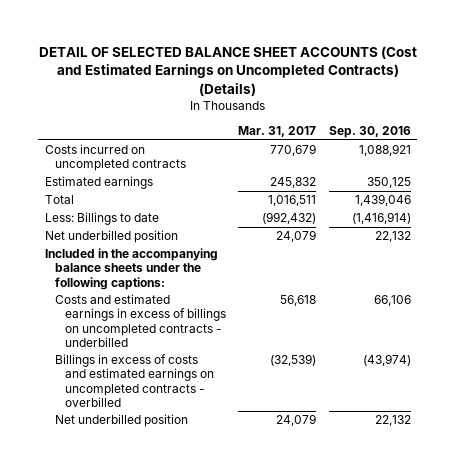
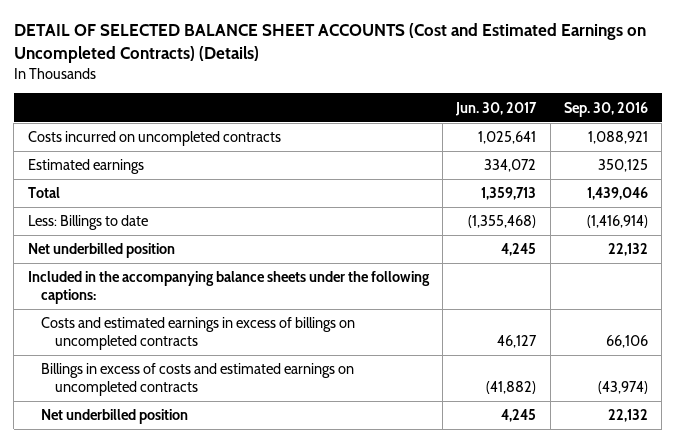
[238,126,317,138] Mar. 31, 2017 -> none
none -> [455,101,538,116] Jun. 30, 2017
[54,294,226,347] Costs and estimated earnings in excess of billings on uncompleted contracts - underbilled -> [41,317,356,351] Costs and estimated earnings in excess of billings on uncompleted contracts
[54,354,214,407] Billings in excess of costs and estimated earnings on uncompleted contracts - overbilled -> [41,363,355,397] Billings in excess of costs and estimated earnings on uncompleted contracts

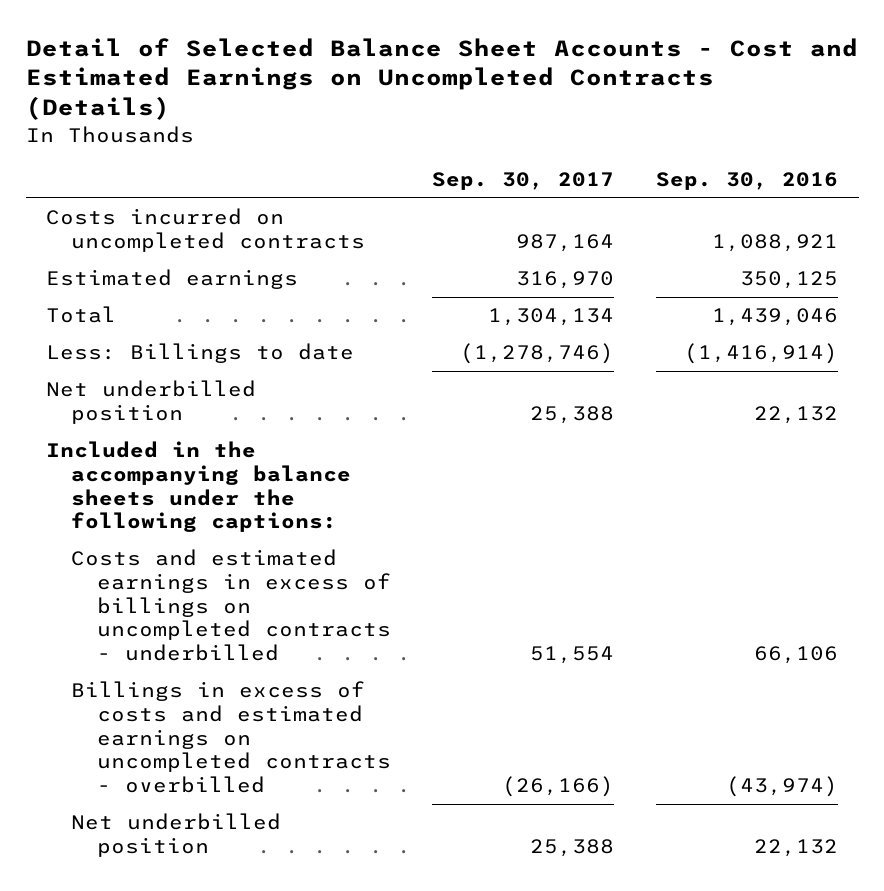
[13,23,646,64] DETAIL OF SELECTED BALANCE SHEET ACCOUNTS (Cost and Estimated Earnings on Uncompleted Contracts) (Details) -> [25,37,858,121] Detail of Selected Balance Sheet Accounts - Cost and Estimated Earnings on Uncompleted Contracts (Details)
[455,101,538,116] Jun. 30, 2017 -> none
none -> [432,172,615,191] Sep. 30, 2017
[41,317,356,351] Costs and estimated earnings in excess of billings on uncompleted contracts -> [71,549,391,661] Costs and estimated earnings in excess of billings on uncompleted contracts - underbilled
[41,363,355,397] Billings in excess of costs and estimated earnings on uncompleted contracts -> [71,681,391,793] Billings in excess of costs and estimated earnings on uncompleted contracts - overbilled

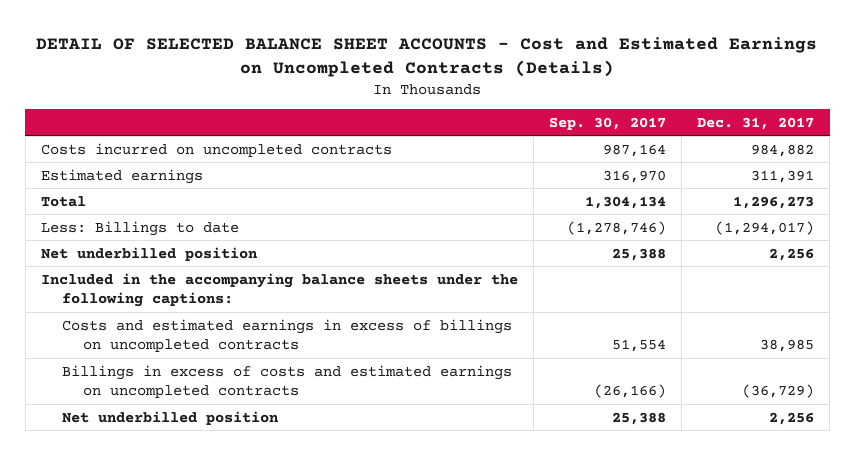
[25,37,858,121] Detail of Selected Balance Sheet Accounts - Cost and Estimated Earnings on Uncompleted Contracts (Details) -> [36,37,818,78] DETAIL OF SELECTED BALANCE SHEET ACCOUNTS - Cost and Estimated Earnings on Uncompleted Contracts (Details)
[656,172,839,191] Sep. 30, 2016 -> none
none -> [697,116,815,130] Dec. 31, 2017
[71,549,391,661] Costs and estimated earnings in excess of billings on uncompleted contracts - underbilled -> [61,318,512,353] Costs and estimated earnings in excess of billings on uncompleted contracts
[71,681,391,793] Billings in excess of costs and estimated earnings on uncompleted contracts - overbilled -> [61,364,512,399] Billings in excess of costs and estimated earnings on uncompleted contracts

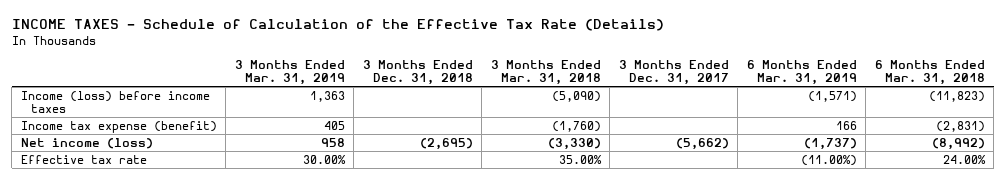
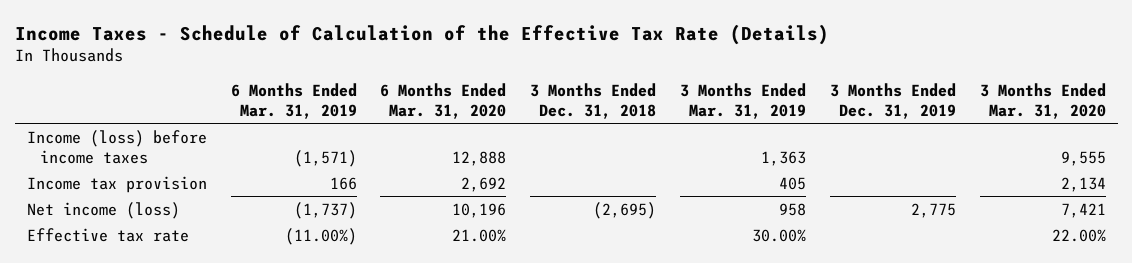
[11,19,664,32] INCOME TAXES - Schedule of Calculation of the Effective Tax Rate (Details) -> [14,23,829,45] Income Taxes - Schedule of Calculation of the Effective Tax Rate (Details)
[490,60,601,86] 3 Months Ended Mar. 31, 2018 -> none
[618,60,729,86] 3 Months Ended Dec. 31, 2017 -> none
[874,60,985,86] 6 Months Ended Mar. 31, 2018 -> none
none -> [380,82,507,119] 6 Months Ended Mar. 31, 2020
none -> [829,82,956,119] 3 Months Ended Dec. 31, 2019
none -> [979,82,1106,119] 3 Months Ended Mar. 31, 2020
[20,120,217,133] Income tax expense (benefit) -> [26,175,207,193] Income tax provision

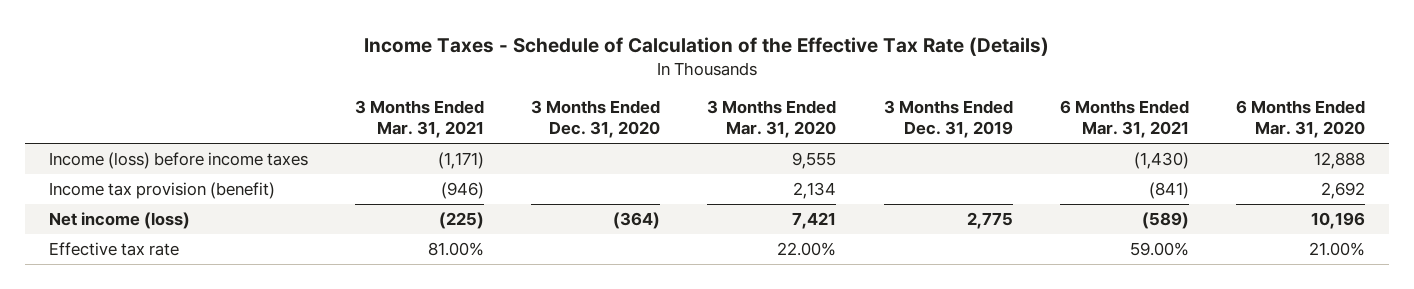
[230,82,357,119] 6 Months Ended Mar. 31, 2019 -> none
[530,82,657,119] 3 Months Ended Dec. 31, 2018 -> none
[680,82,807,119] 3 Months Ended Mar. 31, 2019 -> none
none -> [354,99,484,138] 3 Months Ended Mar. 31, 2021
none -> [531,99,661,138] 3 Months Ended Dec. 31, 2020
none -> [1059,99,1189,138] 6 Months Ended Mar. 31, 2021
[26,175,207,193] Income tax provision -> [48,182,275,200] Income tax provision (benefit)

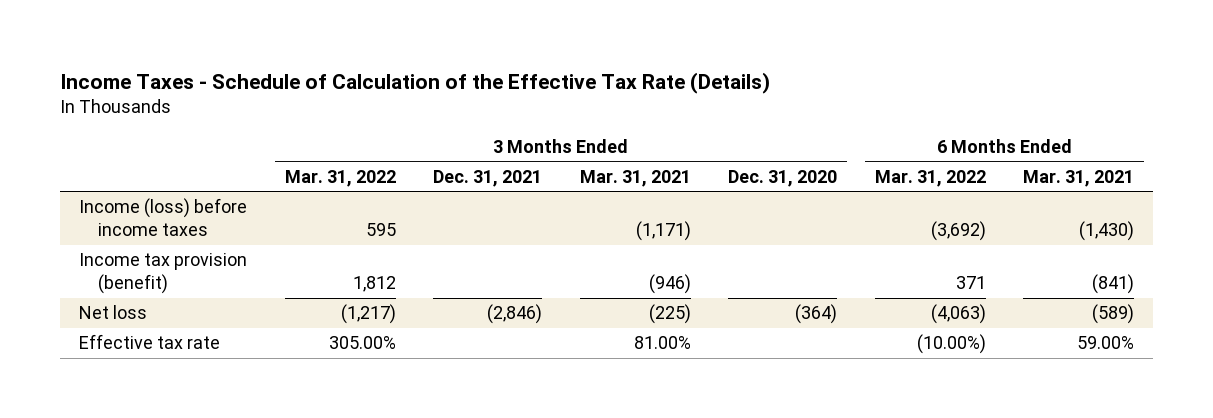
[707,99,837,138] 3 Months Ended Mar. 31, 2020 -> none
[883,99,1013,138] 3 Months Ended Dec. 31, 2019 -> none
[1236,99,1366,138] 6 Months Ended Mar. 31, 2020 -> none
none -> [284,169,396,187] Mar. 31, 2022
none -> [433,169,543,187] Dec. 31, 2021
none -> [874,169,986,187] Mar. 31, 2022
[48,212,190,230] Net income (loss) -> [79,305,148,320] Net loss

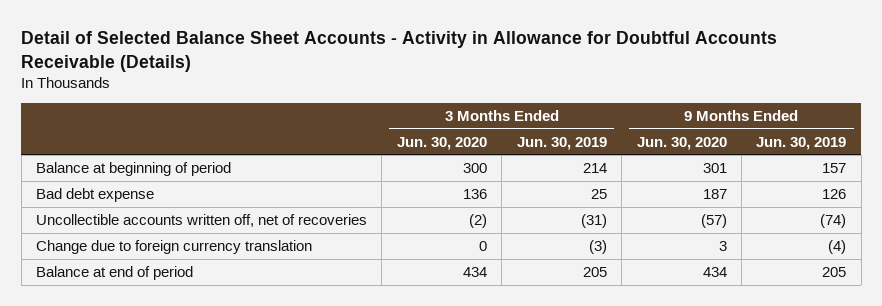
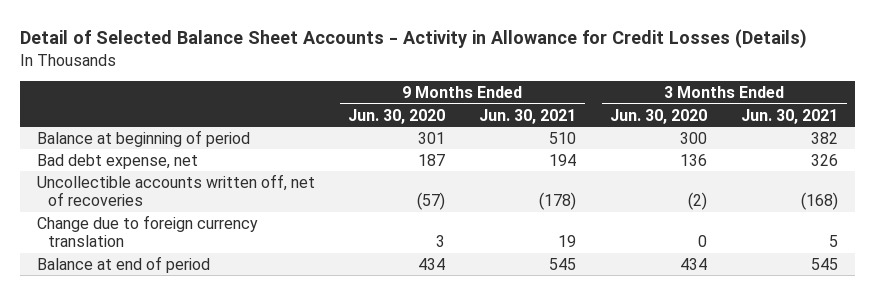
[21,31,778,72] Detail of Selected Balance Sheet Accounts - Activity in Allowance for Doubtful Accounts Receivable (Details) -> [19,29,807,49] Detail of Selected Balance Sheet Accounts - Activity in Allowance for Credit Losses (Details)
[516,136,607,150] Jun. 30, 2019 -> none
[756,136,847,150] Jun. 30, 2019 -> none
none -> [479,108,577,124] Jun. 30, 2021
none -> [741,108,839,124] Jun. 30, 2021
[36,187,155,202] Bad debt expense -> [36,153,198,169] Bad debt expense, net

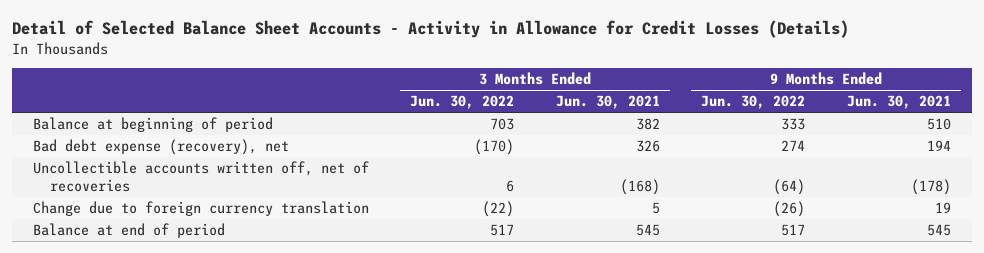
[348,108,446,124] Jun. 30, 2020 -> none
[610,108,708,124] Jun. 30, 2020 -> none
none -> [410,95,515,110] Jun. 30, 2022
none -> [701,95,806,110] Jun. 30, 2022
[36,153,198,169] Bad debt expense, net -> [32,139,289,156] Bad debt expense (recovery), net

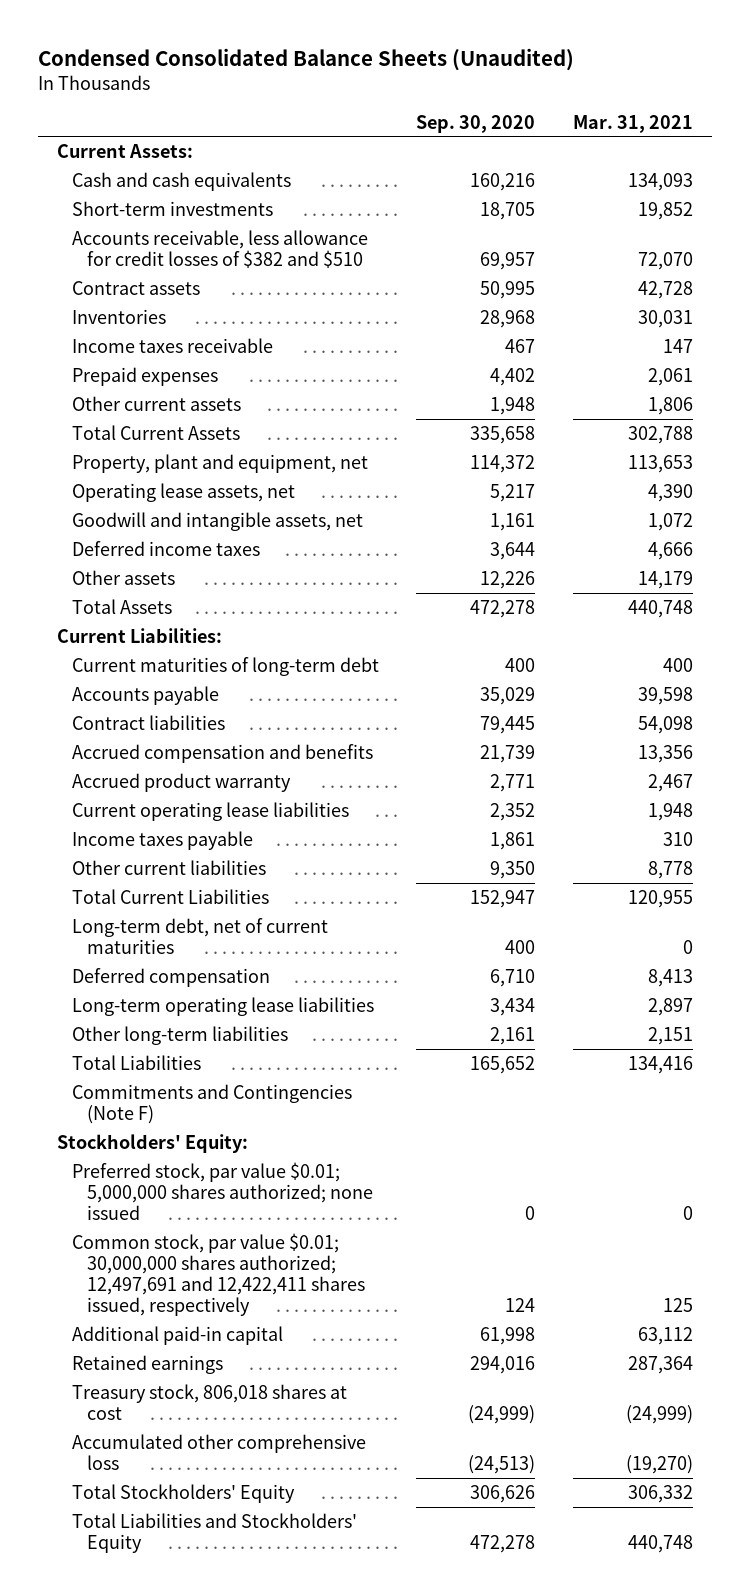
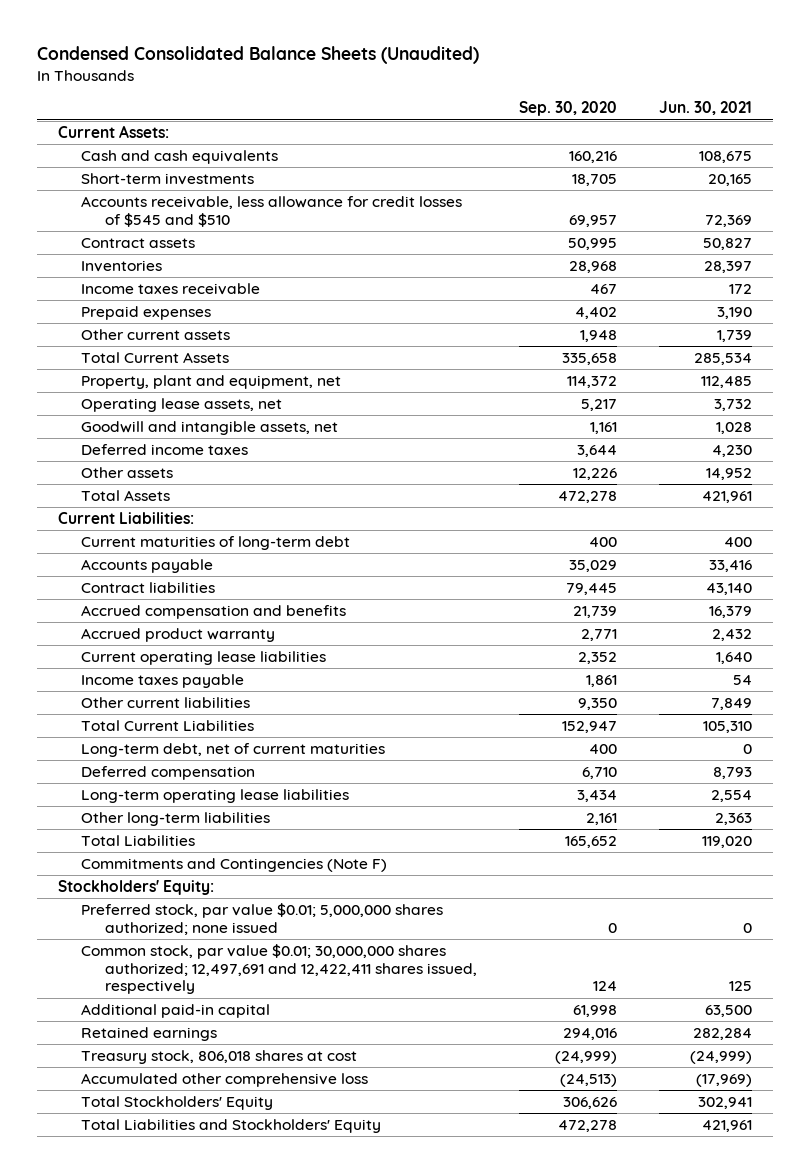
[573,114,694,133] Mar. 31, 2021 -> none
none -> [658,101,752,116] Jun. 30, 2021
[71,229,368,268] Accounts receivable, less allowance for credit losses of $382 and $510 -> [81,196,463,227] Accounts receivable, less allowance for credit losses of $545 and $510

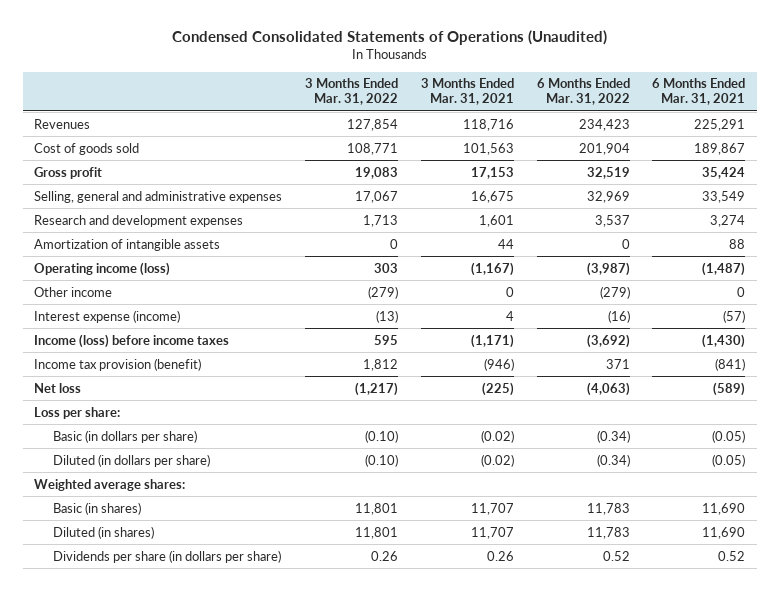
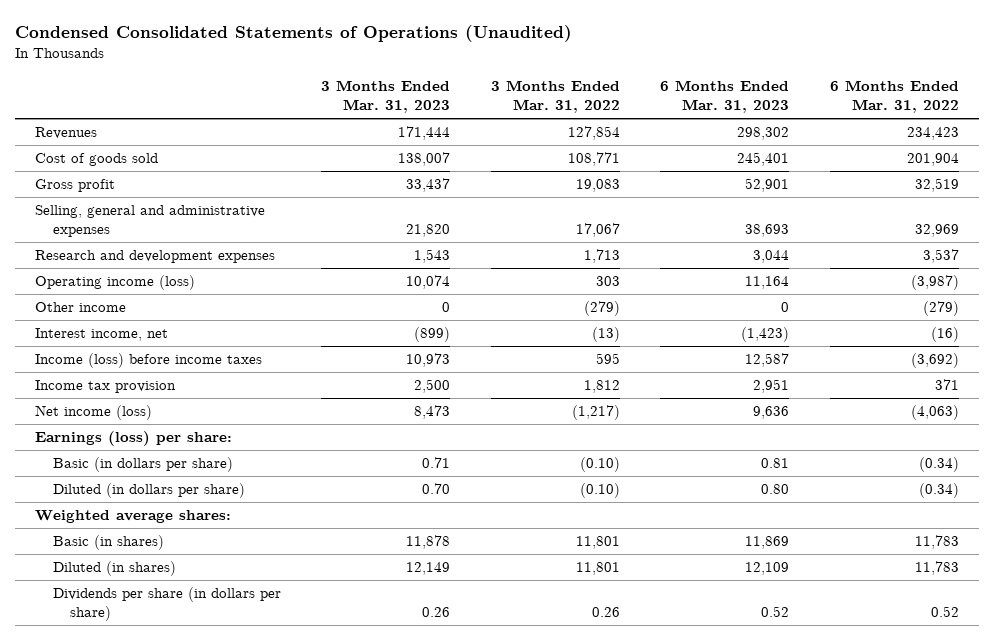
[420,78,514,106] 3 Months Ended Mar. 31, 2021 -> none
[652,78,746,106] 6 Months Ended Mar. 31, 2021 -> none
none -> [321,80,451,114] 3 Months Ended Mar. 31, 2023
none -> [660,80,790,114] 6 Months Ended Mar. 31, 2023
[34,238,221,251] Amortization of intangible assets -> none
[34,309,181,323] Interest expense (income) -> [34,328,168,342] Interest income, net
[34,357,202,371] Income tax provision (benefit) -> [34,380,176,394] Income tax provision
[34,382,82,393] Net loss -> [34,405,152,421] Net income (loss)
[34,406,121,419] Loss per share: -> [34,431,232,447] Earnings (loss) per share:

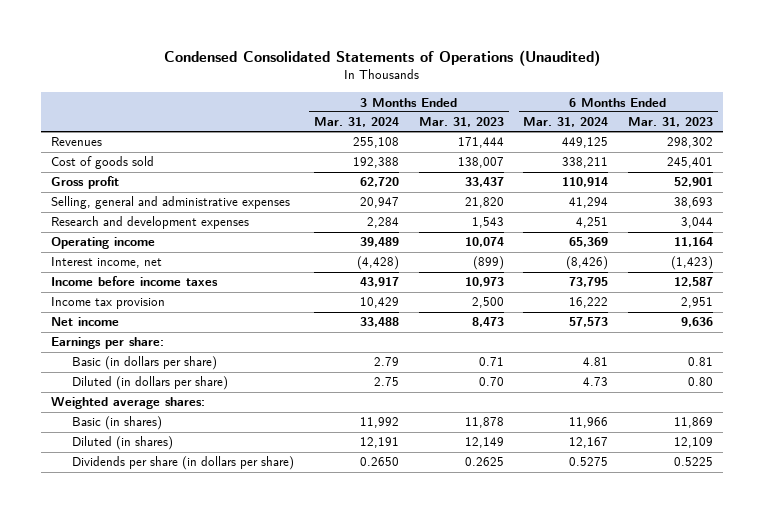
[490,80,620,114] 3 Months Ended Mar. 31, 2022 -> none
[829,80,959,114] 6 Months Ended Mar. 31, 2022 -> none
none -> [313,117,399,128] Mar. 31, 2024
none -> [523,117,609,128] Mar. 31, 2024
[34,302,126,313] Other income -> none
[34,275,195,291] Operating income (loss) -> [51,237,156,250] Operating income
[34,353,262,369] Income (loss) before income taxes -> [51,276,219,287] Income before income taxes
[34,405,152,421] Net income (loss) -> [51,317,120,327] Net income
[34,431,232,447] Earnings (loss) per share: -> [51,337,165,350] Earnings per share:
[422,607,451,618] 0.26 -> [464,457,504,467] 0.2625
[761,606,790,618] 0.52 -> [674,457,714,467] 0.5225

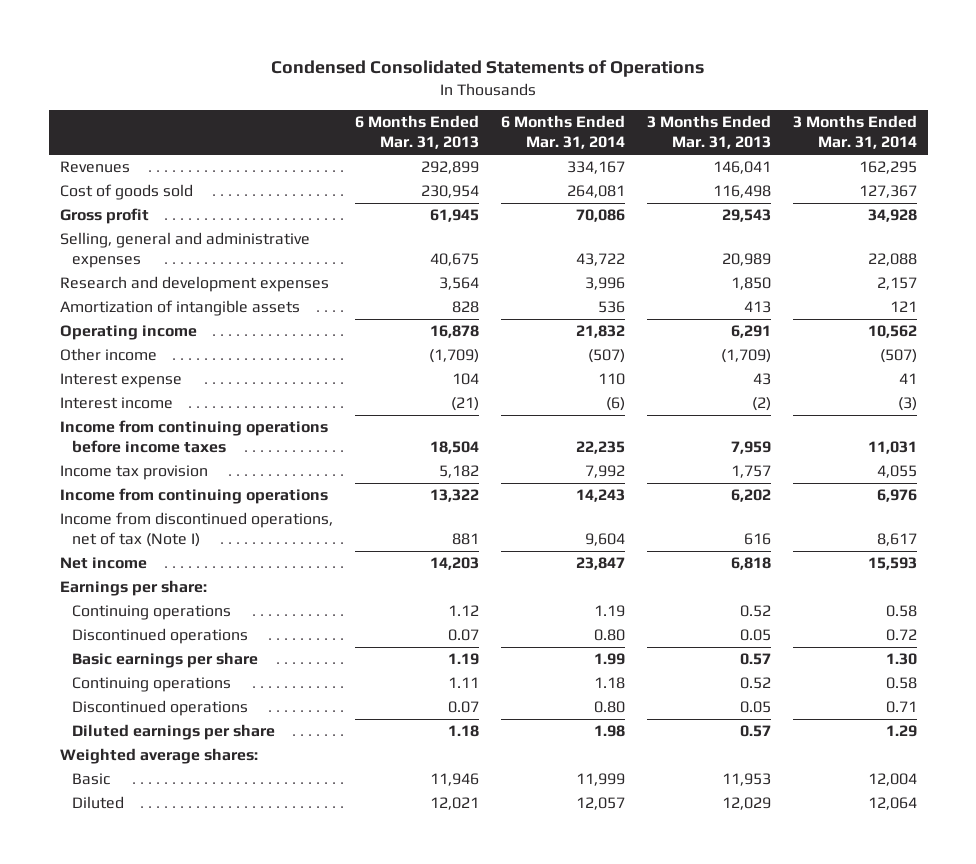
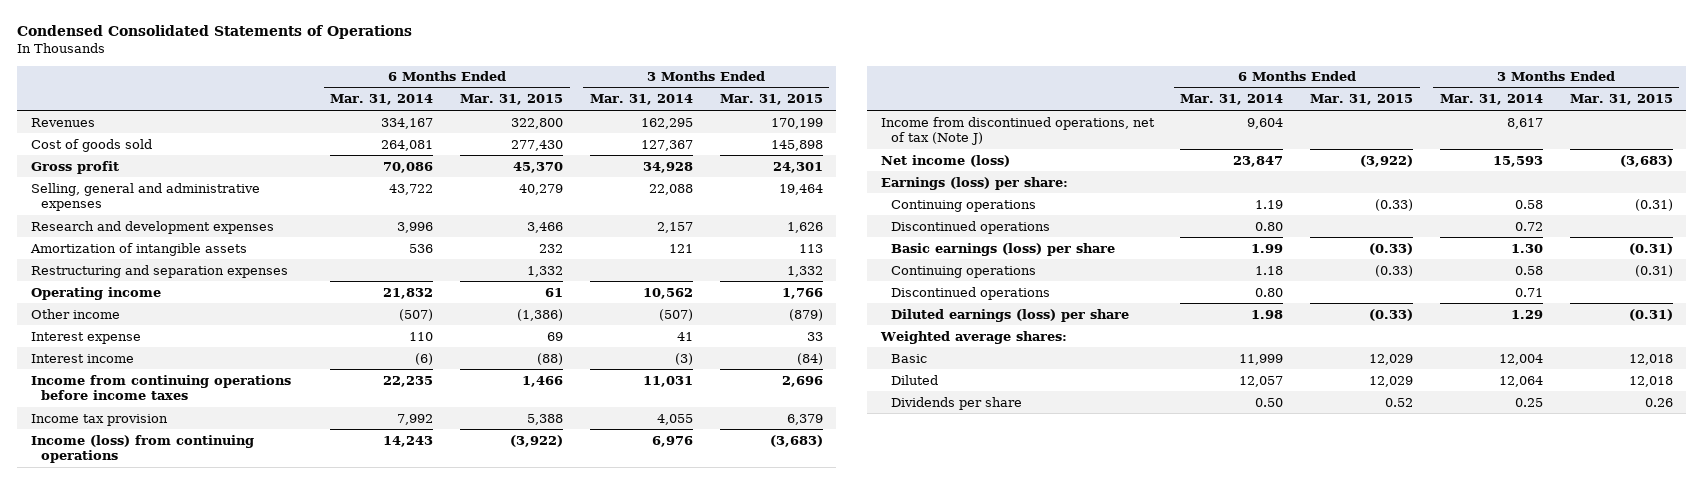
[354,115,479,150] 6 Months Ended Mar. 31, 2013 -> none
[646,115,771,150] 3 Months Ended Mar. 31, 2013 -> none
none -> [460,94,564,106] Mar. 31, 2015
none -> [719,94,823,106] Mar. 31, 2015
none -> [30,264,288,278] Restructuring and separation expenses
[59,488,328,505] Income from continuing operations -> [30,434,254,464] Income (loss) from continuing operations
[59,512,333,547] Income from discontinued operations, net of tax (Note I) -> [880,116,1155,146] Income from discontinued operations, net of tax (Note J)
[59,557,147,570] Net income -> [880,154,1010,167] Net income (loss)
[59,580,207,597] Earnings per share: -> [880,176,1068,190] Earnings (loss) per share:
[71,652,258,669] Basic earnings per share -> [890,242,1115,256] Basic earnings (loss) per share
[71,724,275,741] Diluted earnings per share -> [890,308,1129,322] Diluted earnings (loss) per share
none -> [890,396,1022,410] Dividends per share

